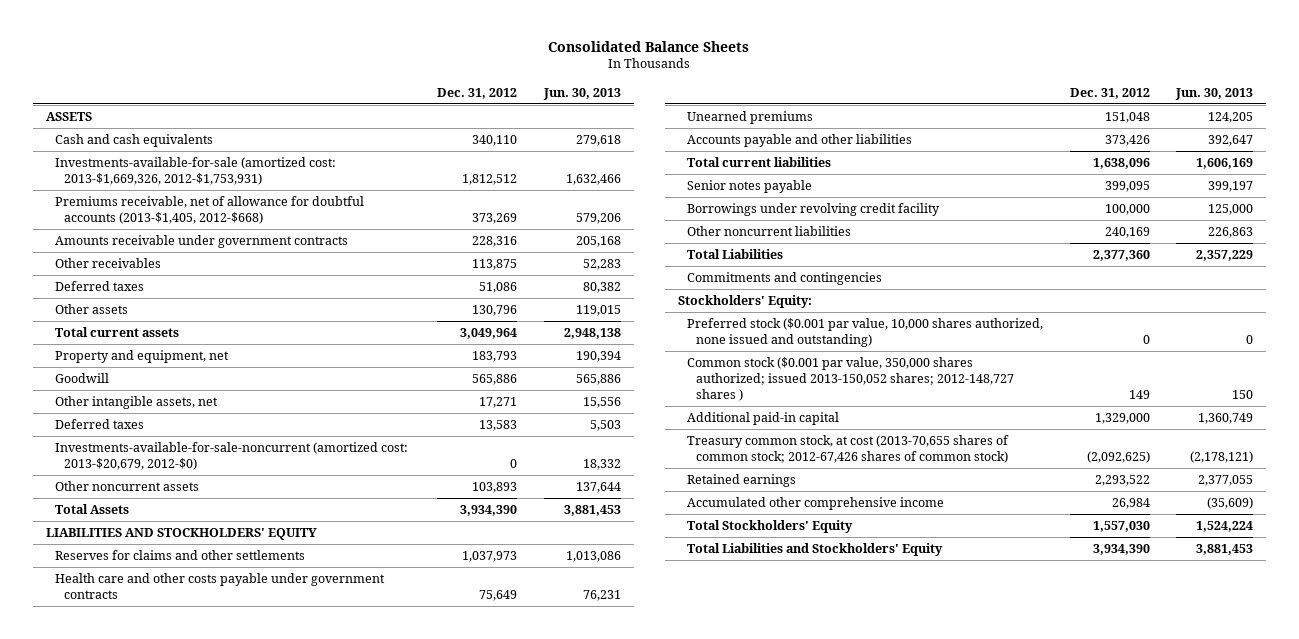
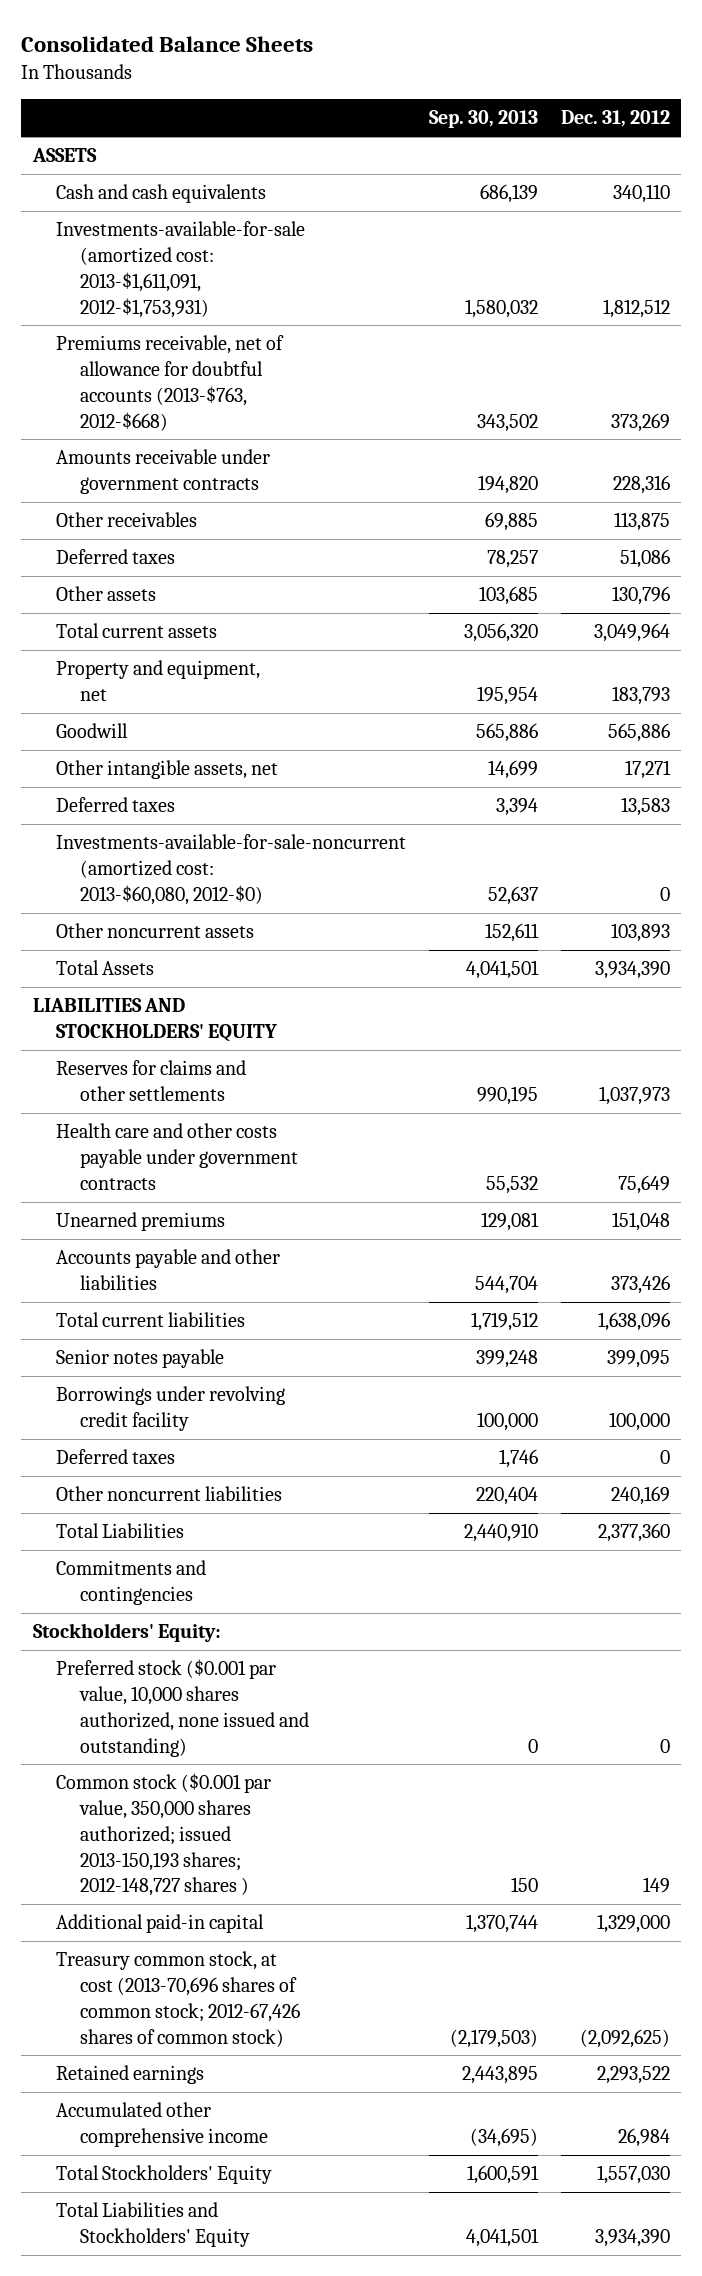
[542,87,621,100] Jun. 30, 2013 -> none
none -> [428,110,538,129] Sep. 30, 2013
[54,156,336,185] Investments-available-for-sale (amortized cost: 2013-$1,669,326, 2012-$1,753,931) -> [56,221,306,318] Investments-available-for-sale (amortized cost: 2013-$1,611,091, 2012-$1,753,931)
[54,195,364,224] Premiums receivable, net of allowance for doubtful accounts (2013-$1,405, 2012-$668) -> [56,335,285,431] Premiums receivable, net of allowance for doubtful accounts (2013-$763, 2012-$668)
[54,441,408,470] Investments-available-for-sale-noncurrent (amortized cost: 2013-$20,679, 2012-$0) -> [56,834,407,905] Investments-available-for-sale-noncurrent (amortized cost: 2013-$60,080, 2012-$0)
none -> [56,1449,176,1465] Deferred taxes
[687,356,1015,401] Common stock ($0.001 par value, 350,000 shares authorized; issued 2013-150,052 shares; 2012-148,727 shares ) -> [56,1773,272,1897] Common stock ($0.001 par value, 350,000 shares authorized; issued 2013-150,193 shares; 2012-148,727 shares )
[687,434,1010,463] Treasury common stock, at cost (2013-70,655 shares of common stock; 2012-67,426 shares of common stock) -> [56,1951,300,2047] Treasury common stock, at cost (2013-70,696 shares of common stock; 2012-67,426 shares of common stock)

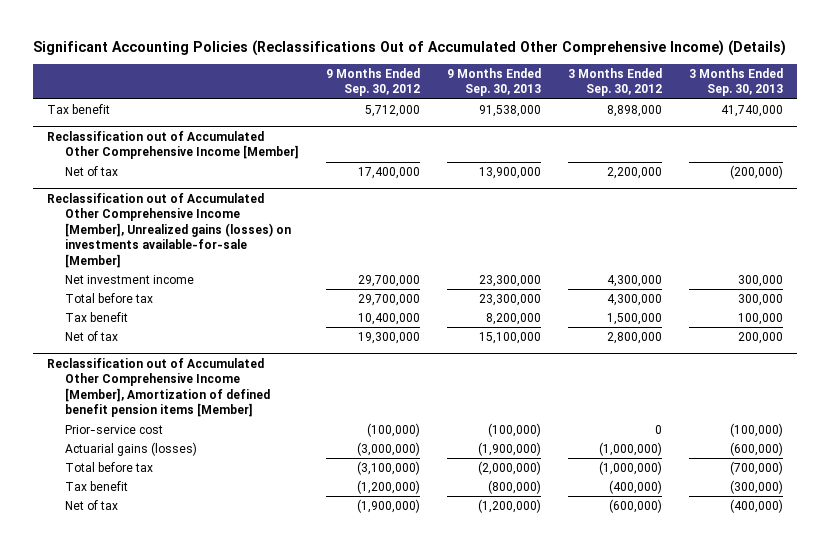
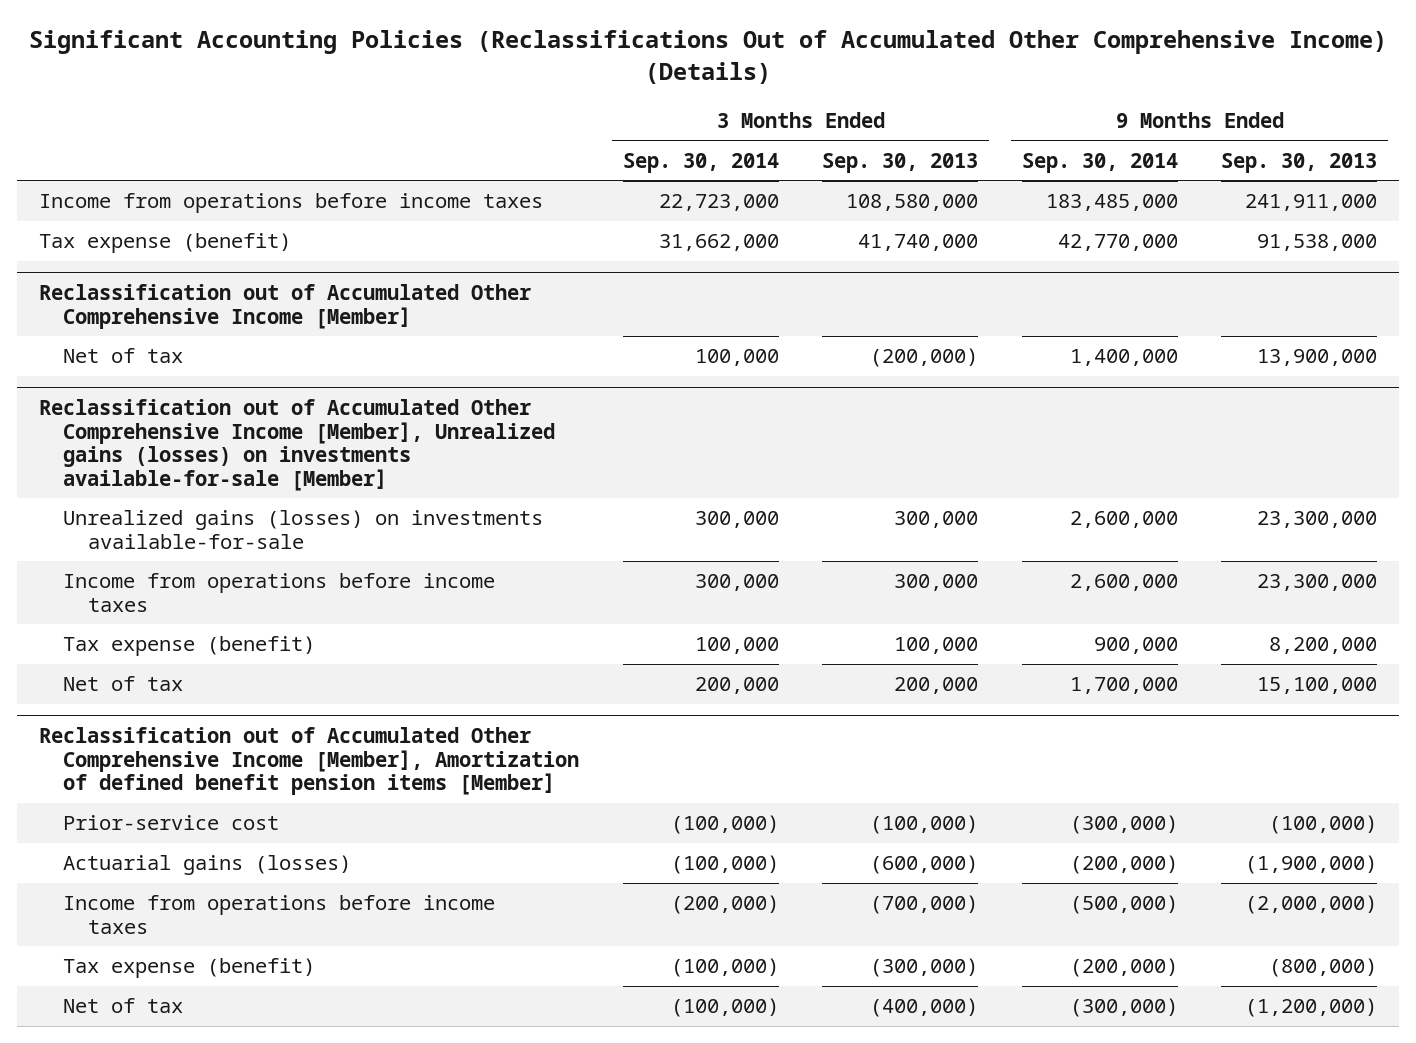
[326,67,421,97] 9 Months Ended Sep. 30, 2012 -> none
[568,67,663,97] 3 Months Ended Sep. 30, 2012 -> none
none -> [622,152,779,173] Sep. 30, 2014
none -> [1021,152,1178,173] Sep. 30, 2014
none -> [38,193,543,214] Income from operations before income taxes
[46,103,110,114] Tax benefit -> [38,233,291,254] Tax expense (benefit)
[65,274,195,284] Net investment income -> [63,510,544,549] Unrealized gains (losses) on investments available-for-sale
[65,292,154,303] Total before tax -> [63,573,496,612] Income from operations before income taxes
[65,311,129,322] Tax benefit -> [63,636,316,657] Tax expense (benefit)
[65,461,154,472] Total before tax -> [63,895,496,934] Income from operations before income taxes
[65,480,129,491] Tax benefit -> [63,958,316,979] Tax expense (benefit)

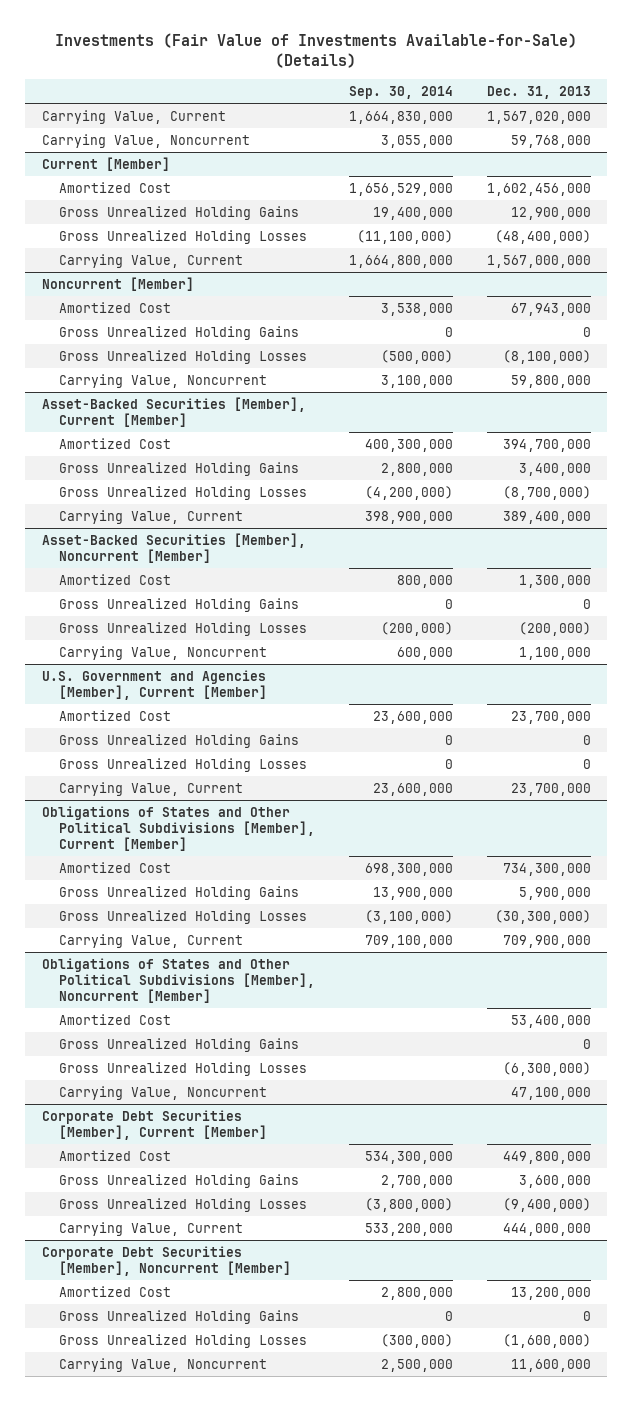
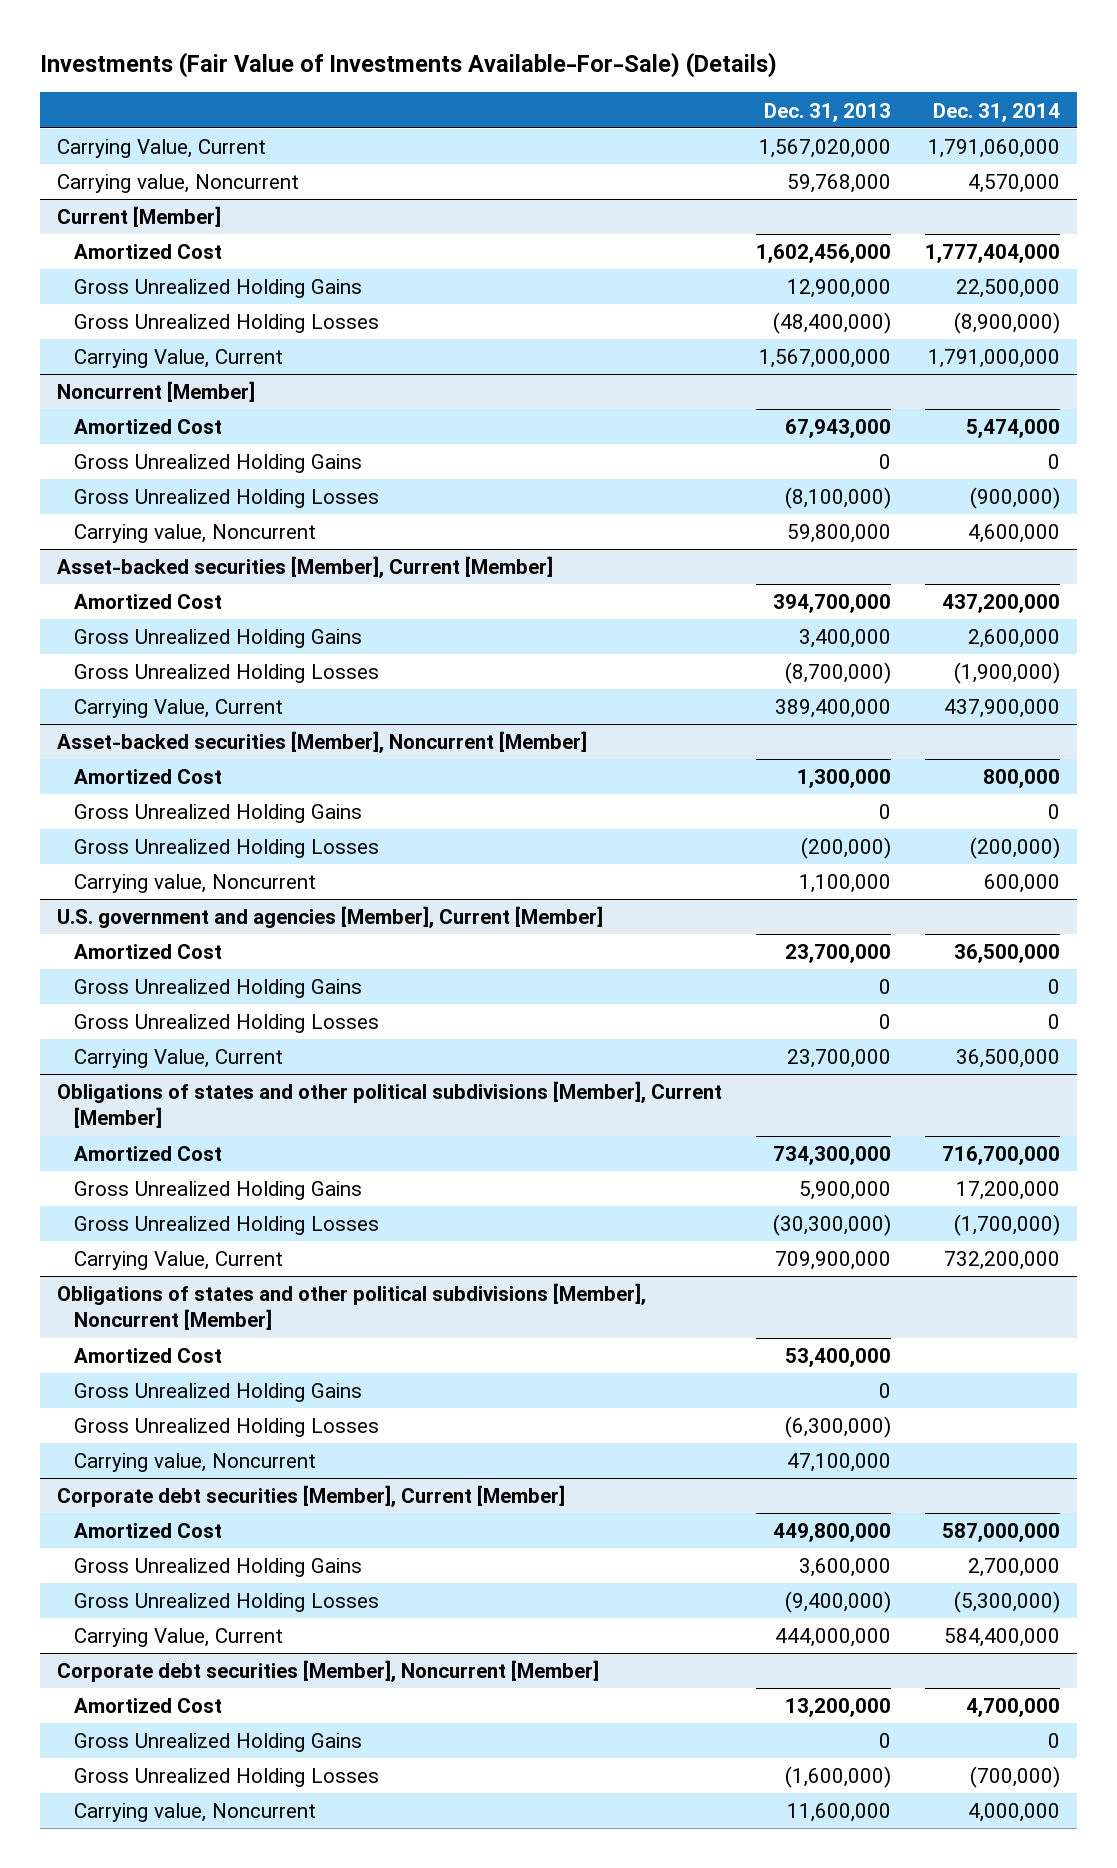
[55,32,578,69] Investments (Fair Value of Investments Available-for-Sale) (Details) -> [39,51,777,78] Investments (Fair Value of Investments Available-For-Sale) (Details)
[348,85,453,99] Sep. 30, 2014 -> none
none -> [933,102,1061,122] Dec. 31, 2014
[42,133,251,148] Carrying Value, Noncurrent -> [56,174,299,194] Carrying value, Noncurrent
[59,373,268,388] Carrying Value, Noncurrent -> [73,524,316,544] Carrying value, Noncurrent
[42,396,307,427] Asset-Backed Securities [Member], Current [Member] -> [56,556,553,579] Asset-backed securities [Member], Current [Member]
[42,532,307,563] Asset-Backed Securities [Member], Noncurrent [Member] -> [56,731,587,754] Asset-backed securities [Member], Noncurrent [Member]
[59,645,268,660] Carrying Value, Noncurrent -> [73,874,316,894] Carrying value, Noncurrent
[42,669,268,700] U.S. Government and Agencies [Member], Current [Member] -> [56,906,603,929] U.S. government and agencies [Member], Current [Member]
[42,805,316,851] Obligations of States and Other Political Subdivisions [Member], Current [Member] -> [56,1081,722,1129] Obligations of states and other political subdivisions [Member], Current [Member]
[42,957,316,1003] Obligations of States and Other Political Subdivisions [Member], Noncurrent [Member] -> [56,1283,646,1331] Obligations of states and other political subdivisions [Member], Noncurrent [Member]
[59,1085,268,1100] Carrying Value, Noncurrent -> [73,1453,316,1473] Carrying value, Noncurrent
[42,1109,268,1140] Corporate Debt Securities [Member], Current [Member] -> [56,1485,565,1508] Corporate debt securities [Member], Current [Member]
[42,1245,292,1276] Corporate Debt Securities [Member], Noncurrent [Member] -> [56,1660,599,1683] Corporate debt securities [Member], Noncurrent [Member]
[59,1357,268,1372] Carrying Value, Noncurrent -> [73,1803,316,1823] Carrying value, Noncurrent

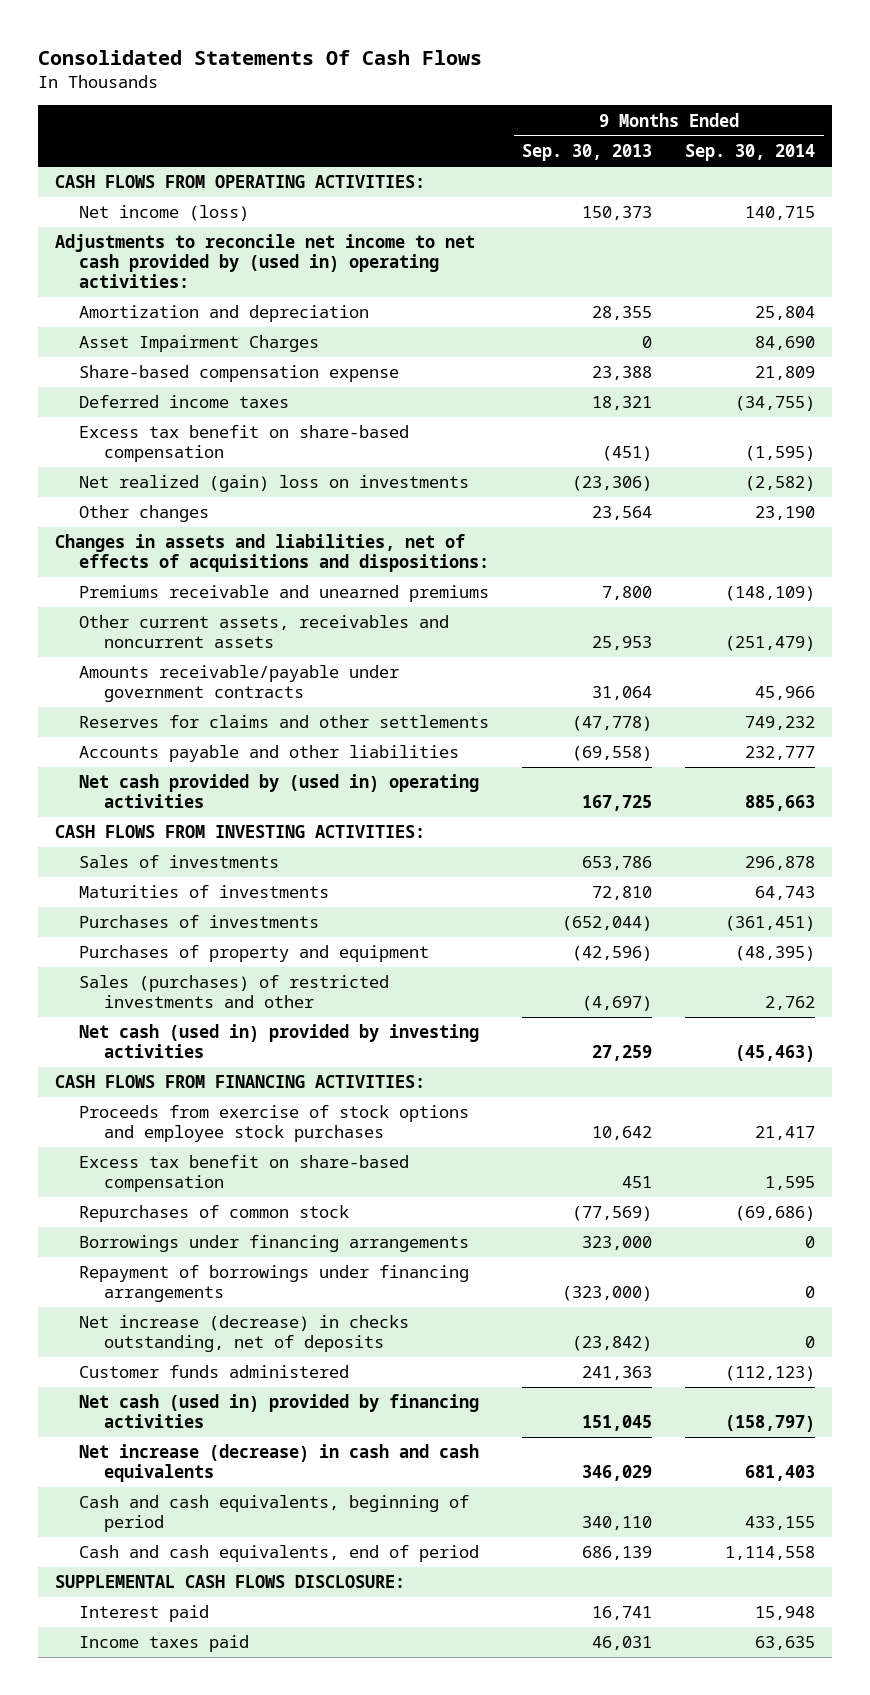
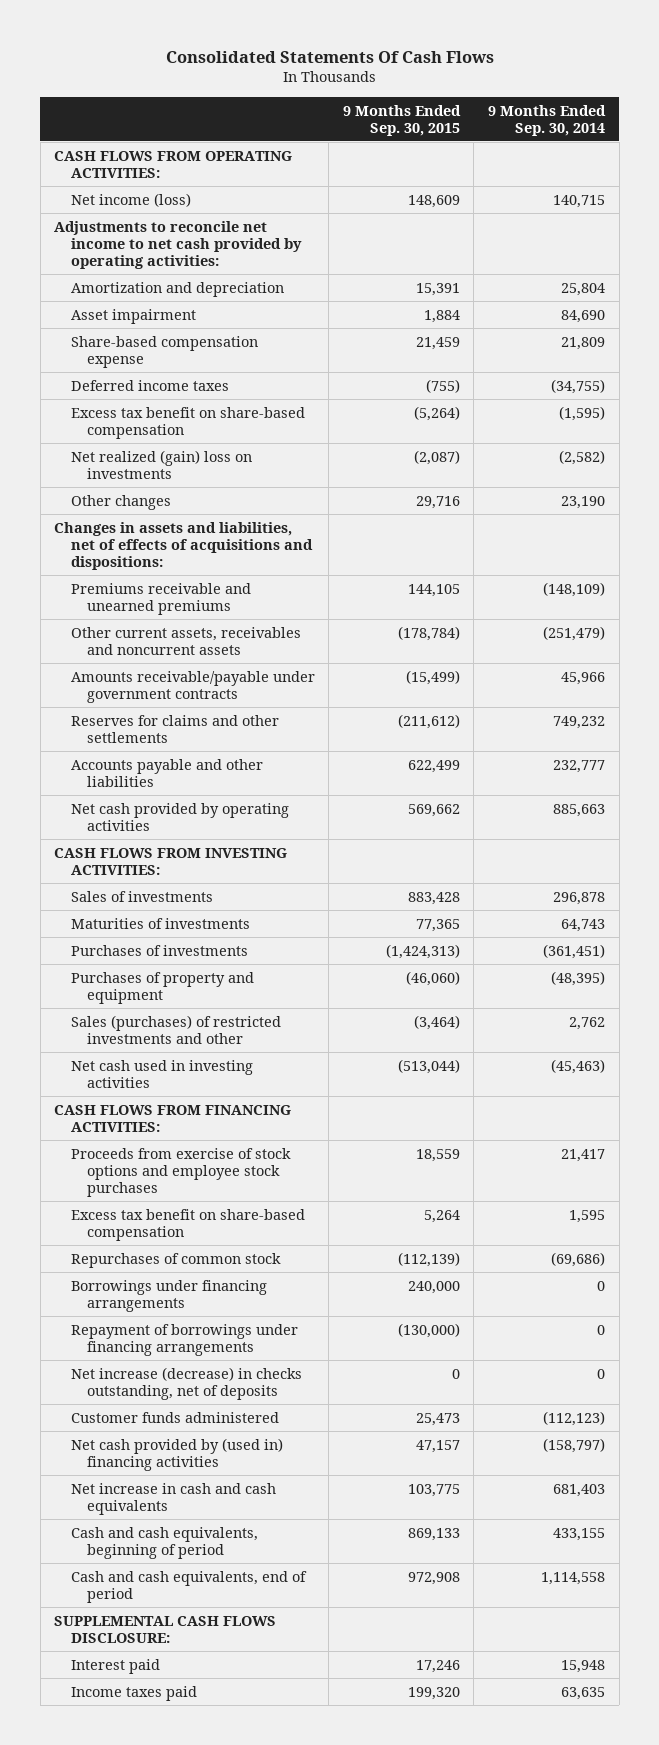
[522,144,653,162] Sep. 30, 2013 -> none
none -> [342,104,461,136] 9 Months Ended Sep. 30, 2015
[54,234,475,289] Adjustments to reconcile net income to net cash provided by (used in) operating activities: -> [54,220,302,269] Adjustments to reconcile net income to net cash provided by operating activities:
[79,335,320,353] Asset Impairment Charges -> [70,308,196,324] Asset impairment
[79,774,480,809] Net cash provided by (used in) operating activities -> [70,802,289,831] Net cash provided by operating activities
[79,1024,480,1059] Net cash (used in) provided by investing activities -> [70,1059,253,1088] Net cash used in investing activities
[79,1394,480,1429] Net cash (used in) provided by financing activities -> [70,1437,283,1471] Net cash provided by (used in) financing activities
[79,1444,480,1483] Net increase (decrease) in cash and cash equivalents -> [70,1482,276,1515] Net increase in cash and cash equivalents

